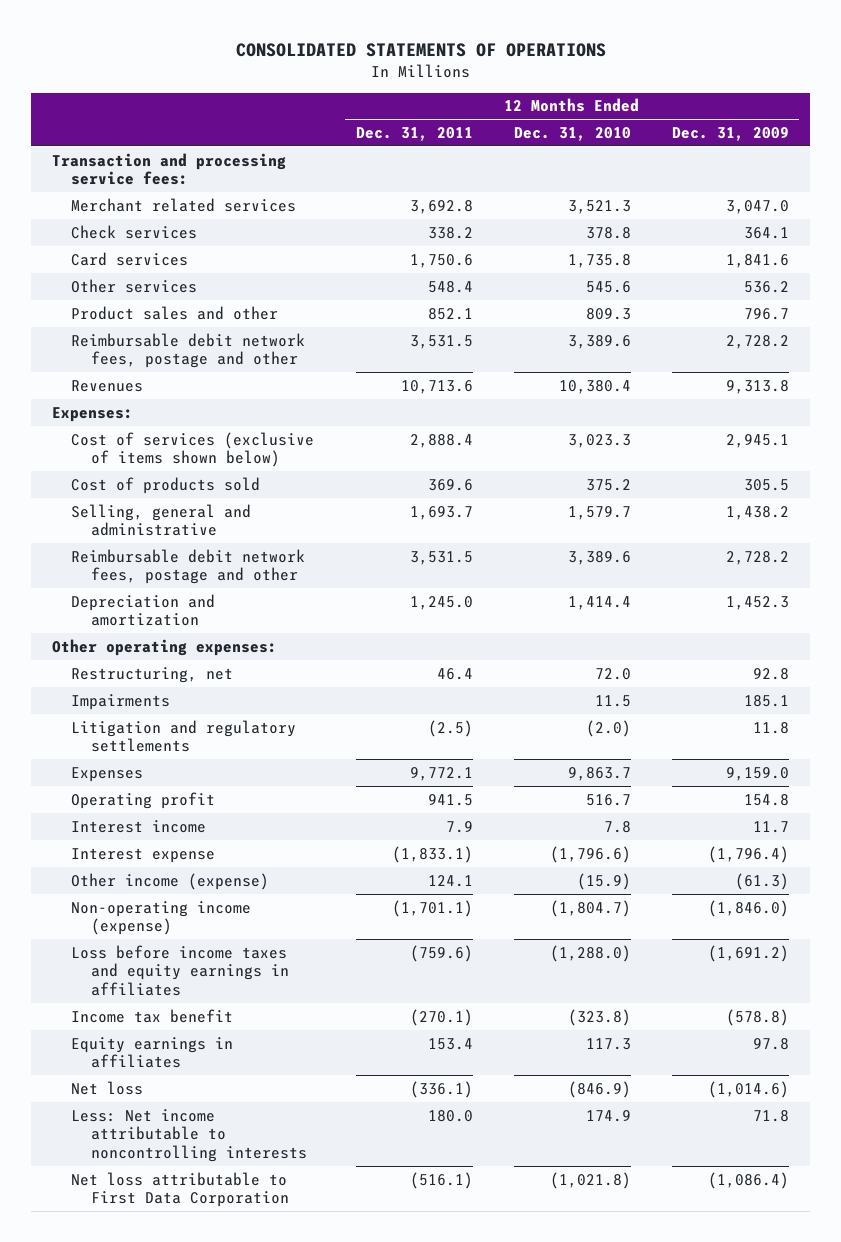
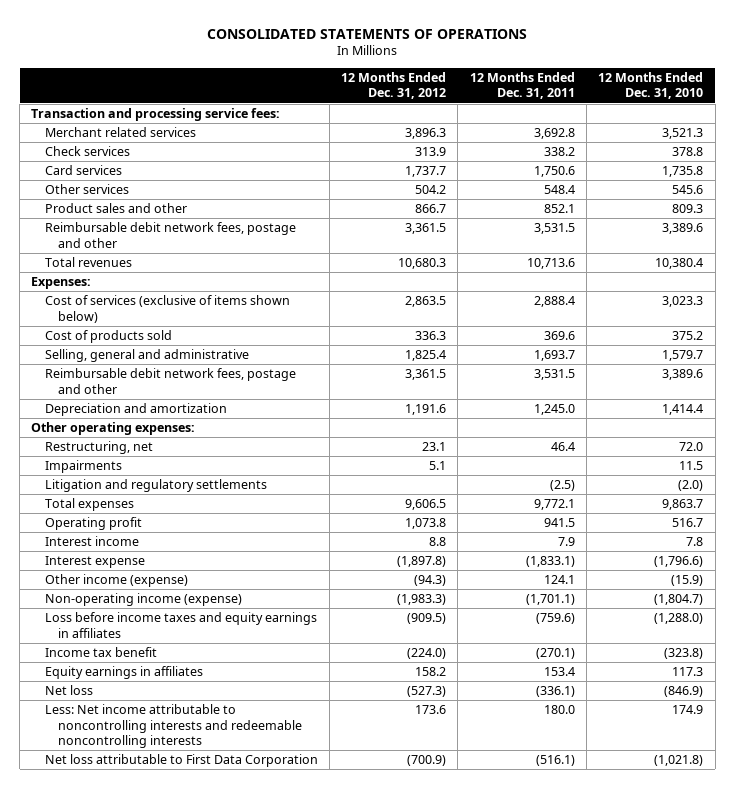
[672,127,790,142] Dec. 31, 2009 -> none
none -> [341,71,447,100] 12 Months Ended Dec. 31, 2012
[71,379,144,392] Revenues -> [44,257,132,268] Total revenues
[71,766,144,782] Expenses -> [44,498,134,512] Total expenses
[71,1108,307,1163] Less: Net income attributable to noncontrolling interests -> [44,704,302,749] Less: Net income attributable to noncontrolling interests and redeemable noncontrolling interests

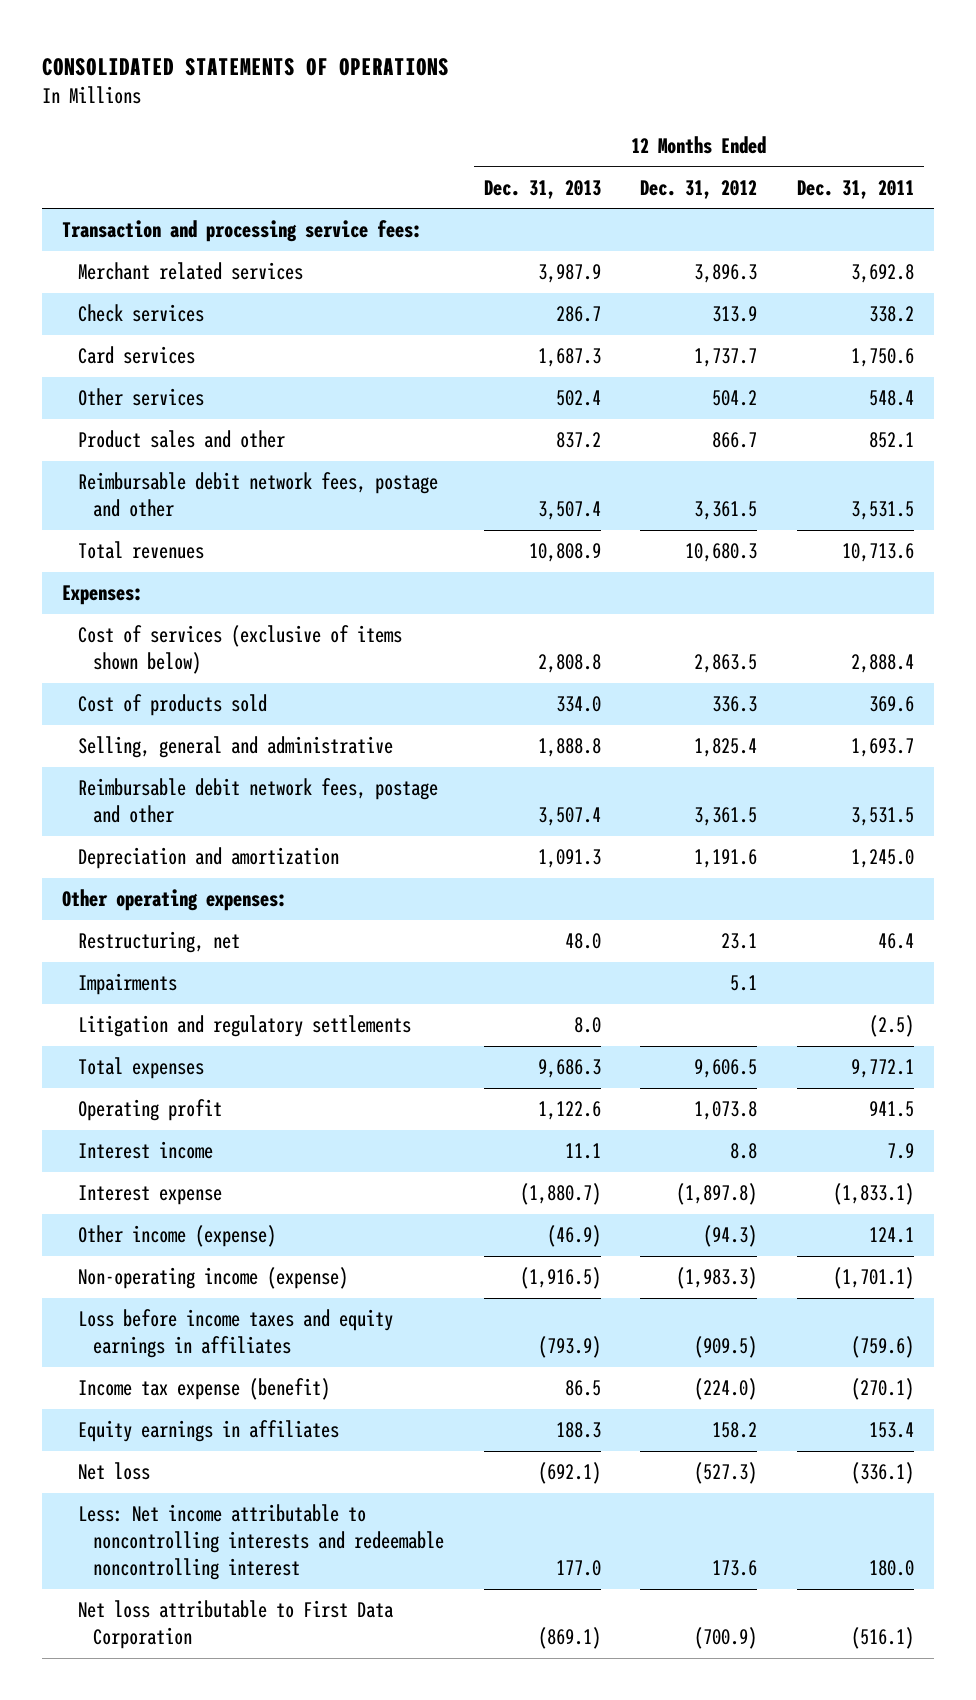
[598,71,704,100] 12 Months Ended Dec. 31, 2010 -> none
none -> [483,179,601,199] Dec. 31, 2013
[44,647,157,658] Income tax benefit -> [77,1378,330,1401] Income tax expense (benefit)
[44,704,302,749] Less: Net income attributable to noncontrolling interests and redeemable noncontrolling interests -> [77,1504,444,1580] Less: Net income attributable to noncontrolling interests and redeemable noncontrolling interest

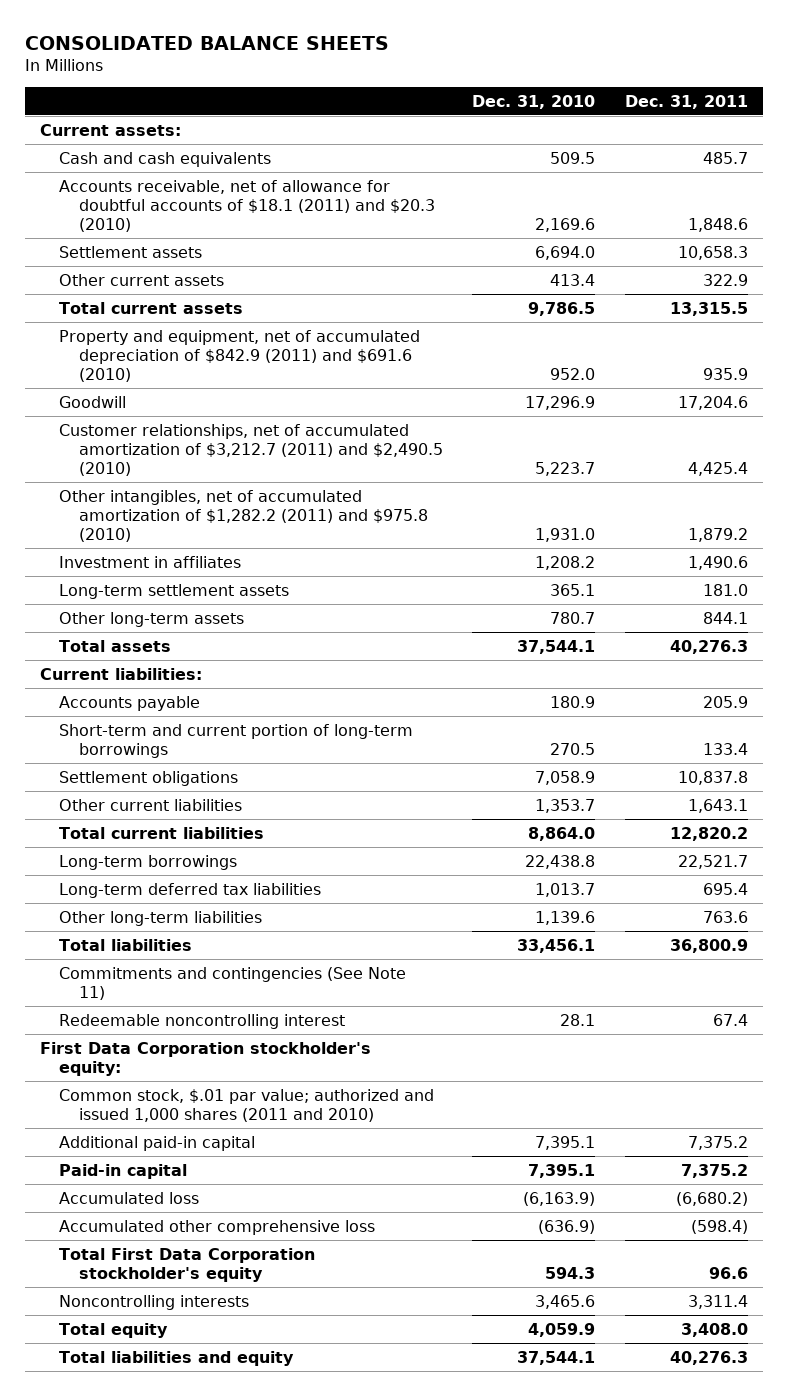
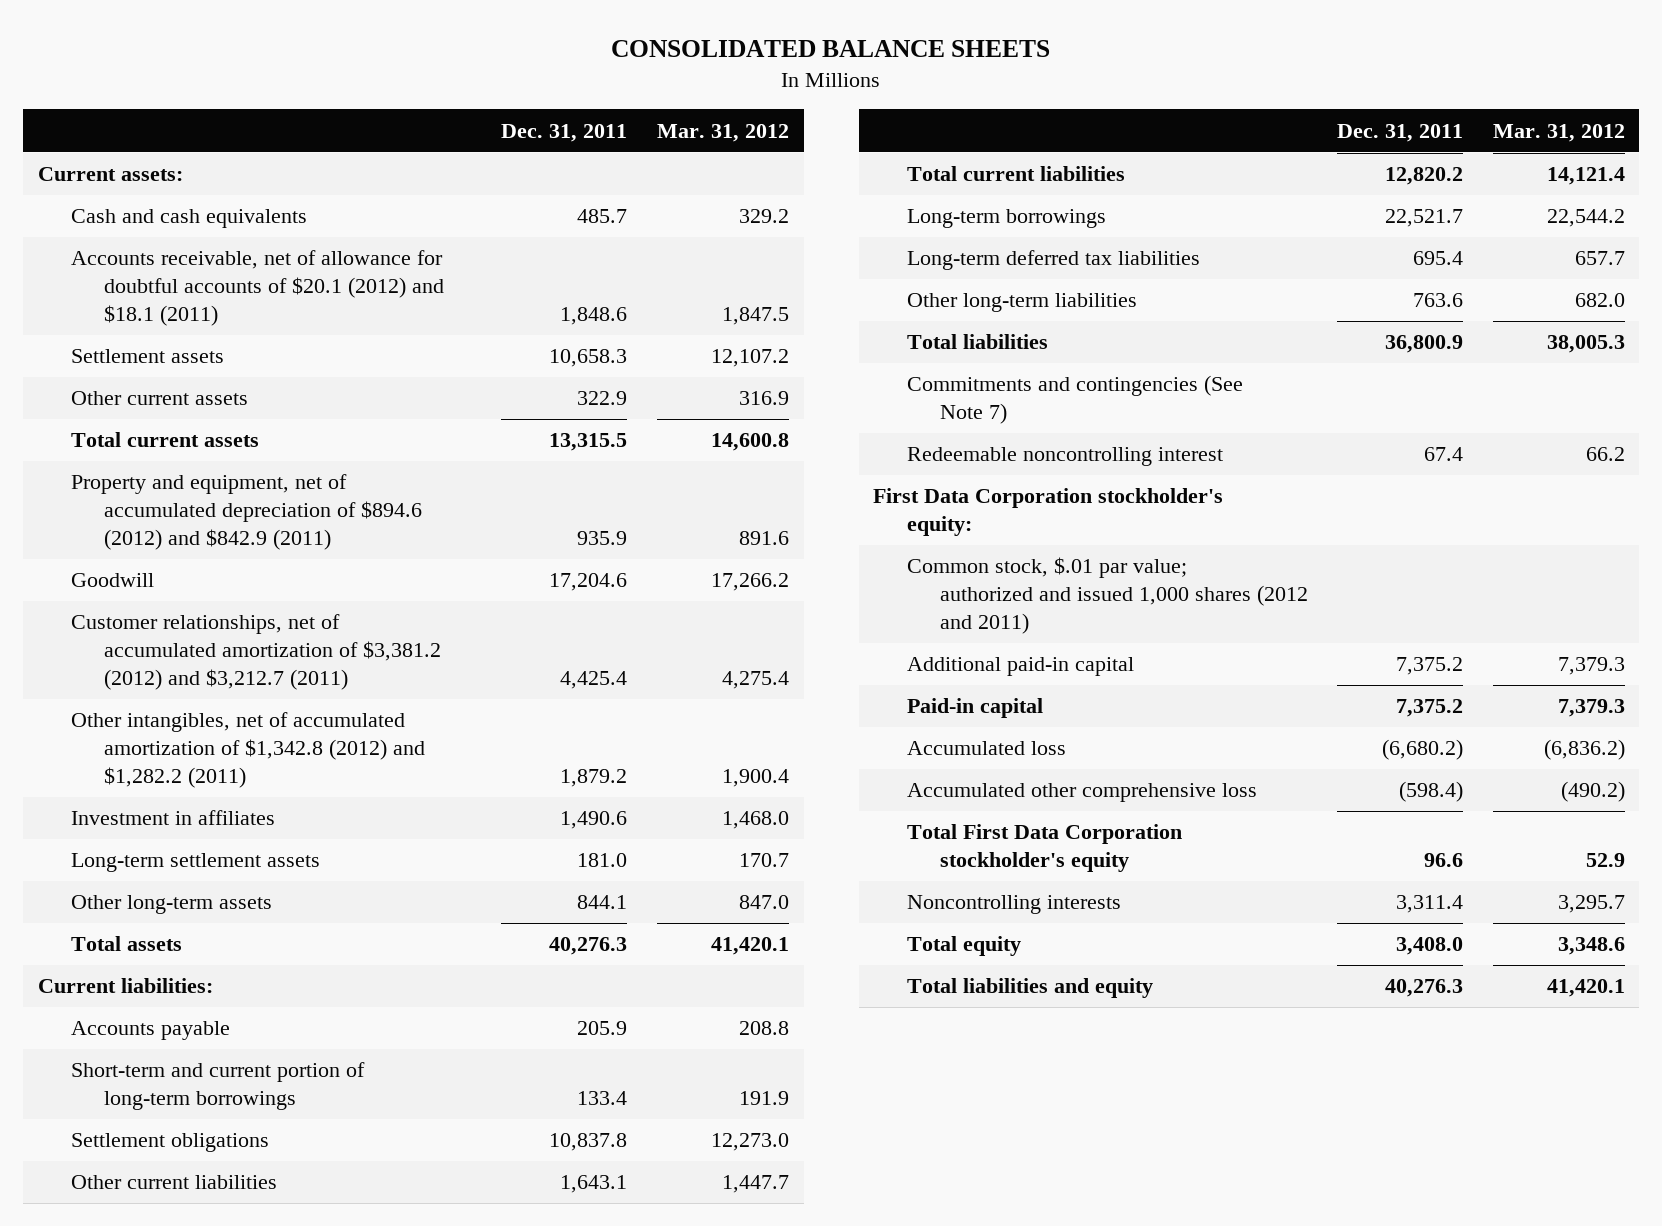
[472,94,596,109] Dec. 31, 2010 -> none
none -> [656,123,789,142] Mar. 31, 2012
[59,179,435,233] Accounts receivable, net of allowance for doubtful accounts of $18.1 (2011) and $20.3 (2010) -> [70,250,445,326] Accounts receivable, net of allowance for doubtful accounts of $20.1 (2012) and $18.1 (2011)
[59,329,421,383] Property and equipment, net of accumulated depreciation of $842.9 (2011) and $691.6 (2010) -> [70,474,423,550] Property and equipment, net of accumulated depreciation of $894.6 (2012) and $842.9 (2011)
[59,423,443,477] Customer relationships, net of accumulated amortization of $3,212.7 (2011) and $2,490.5 (2010) -> [70,614,442,690] Customer relationships, net of accumulated amortization of $3,381.2 (2012) and $3,212.7 (2011)
[59,489,428,543] Other intangibles, net of accumulated amortization of $1,282.2 (2011) and $975.8 (2010) -> [70,712,426,788] Other intangibles, net of accumulated amortization of $1,342.8 (2012) and $1,282.2 (2011)
[59,966,407,1000] Commitments and contingencies (See Note 11) -> [906,375,1243,425] Commitments and contingencies (See Note 7)
[59,1088,435,1122] Common stock, $.01 par value; authorized and issued 1,000 shares (2011 and 2010) -> [906,557,1308,634] Common stock, $.01 par value; authorized and issued 1,000 shares (2012 and 2011)

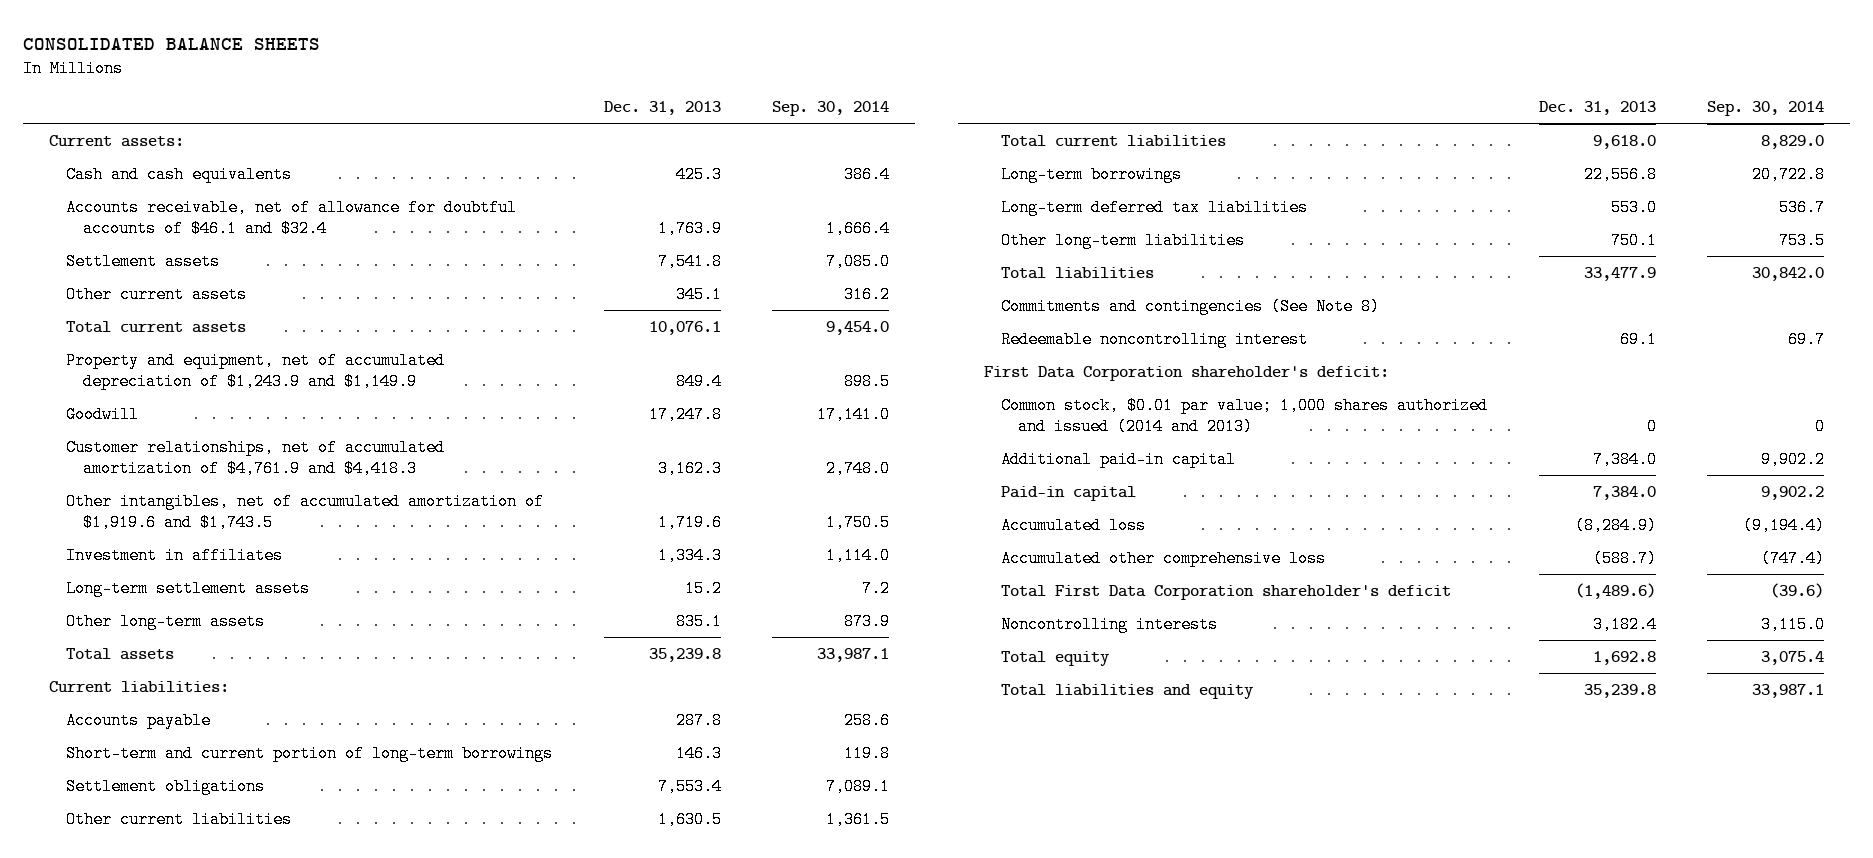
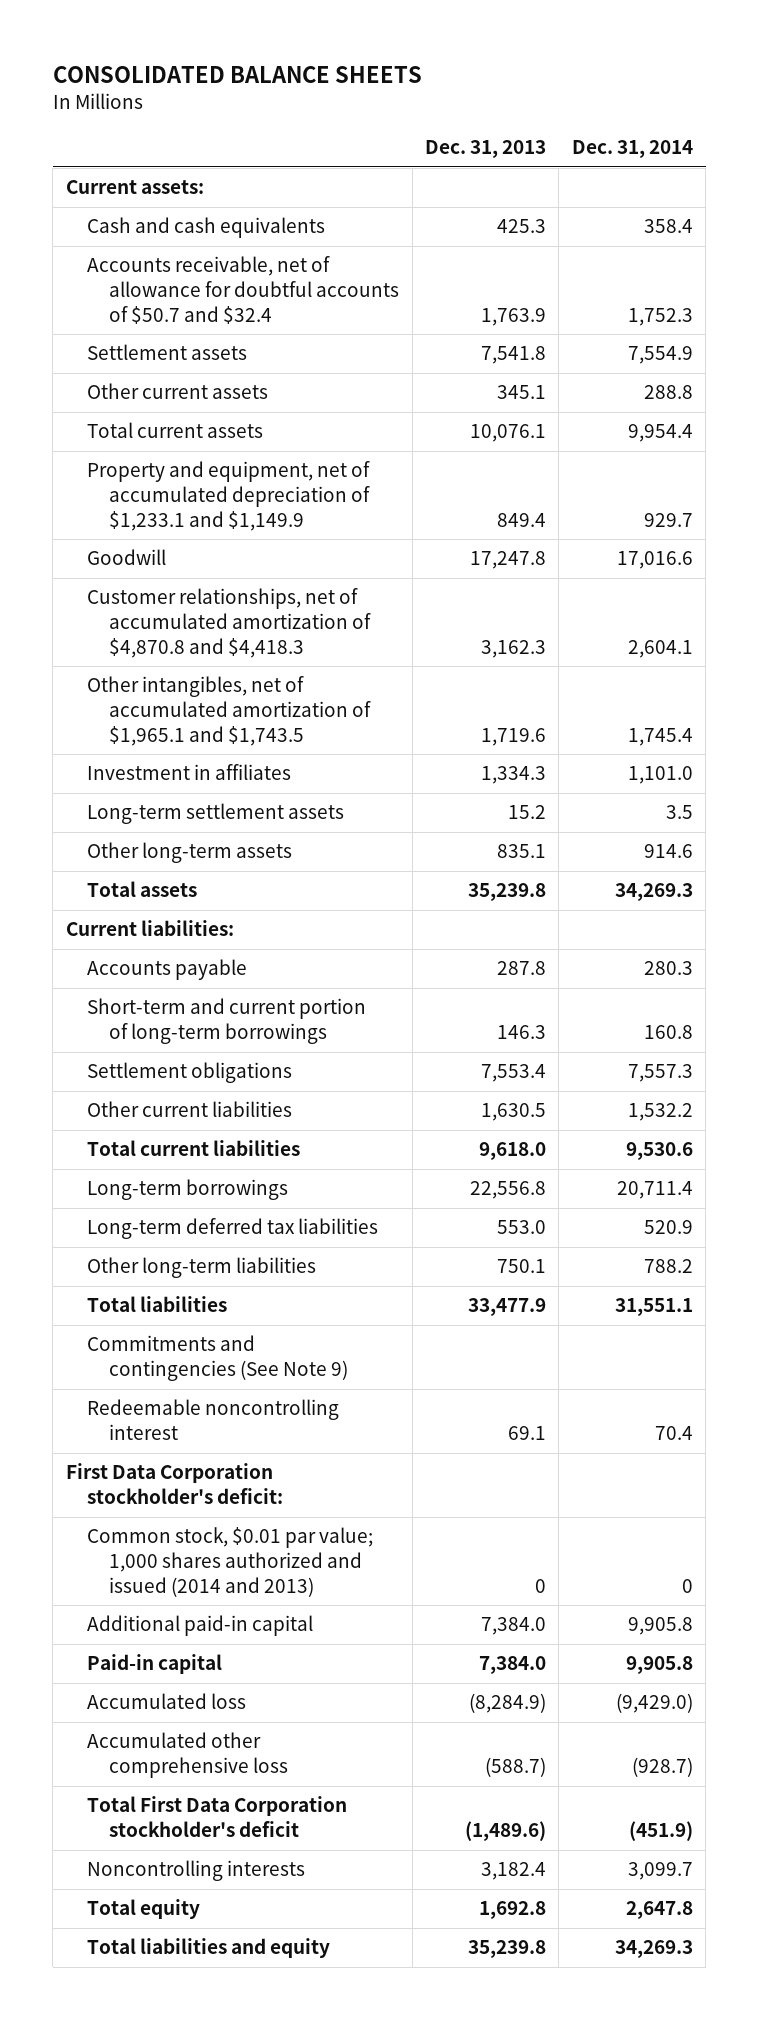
[772,101,890,117] Sep. 30, 2014 -> none
none -> [571,140,693,159] Dec. 31, 2014
[66,198,518,238] Accounts receivable, net of allowance for doubtful accounts of $46.1 and $32.4 -> [87,256,400,324] Accounts receivable, net of allowance for doubtful accounts of $50.7 and $32.4
[66,351,446,391] Property and equipment, net of accumulated depreciation of $1,243.9 and $1,149.9 -> [87,461,371,531] Property and equipment, net of accumulated depreciation of $1,233.1 and $1,149.9
[66,438,446,478] Customer relationships, net of accumulated amortization of $4,761.9 and $4,418.3 -> [87,588,372,658] Customer relationships, net of accumulated amortization of $4,870.8 and $4,418.3
[66,492,545,532] Other intangibles, net of accumulated amortization of $1,919.6 and $1,743.5 -> [87,676,372,746] Other intangibles, net of accumulated amortization of $1,965.1 and $1,743.5
[1001,297,1381,315] Commitments and contingencies (See Note 8) -> [87,1335,349,1382] Commitments and contingencies (See Note 9)
[983,365,1389,381] First Data Corporation shareholder's deficit: -> [65,1463,284,1505] First Data Corporation stockholder's deficit:
[1001,584,1452,600] Total First Data Corporation shareholder's deficit -> [87,1796,348,1838] Total First Data Corporation stockholder's deficit

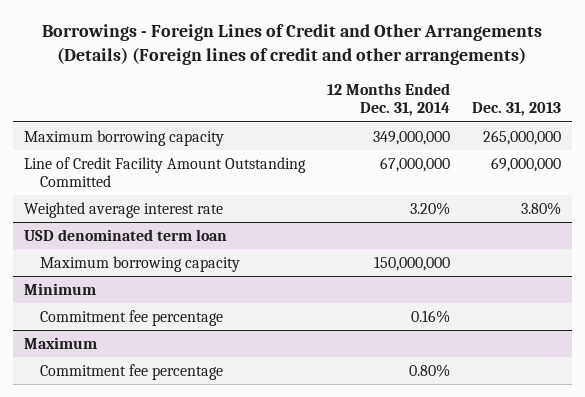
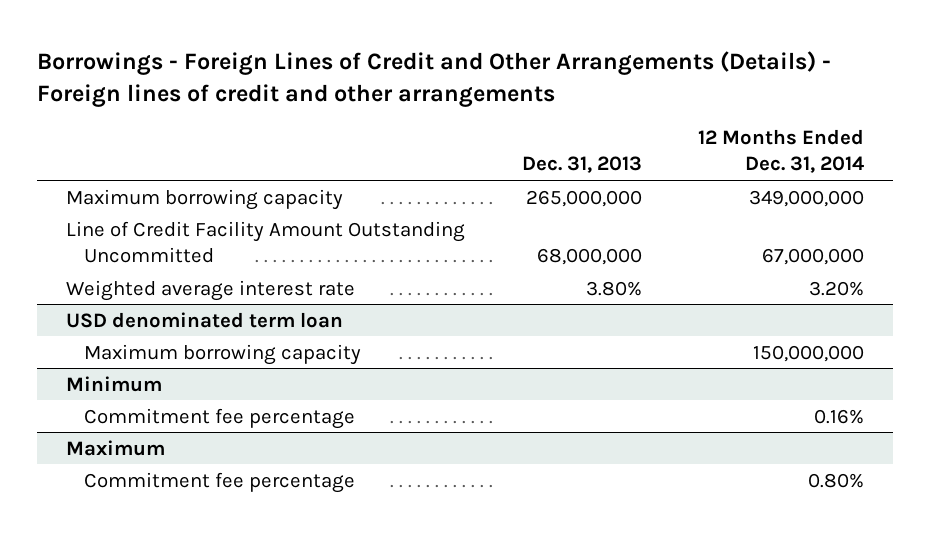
[42,23,543,66] Borrowings - Foreign Lines of Credit and Other Arrangements (Details) (Foreign lines of credit and other arrangements) -> [37,51,832,107] Borrowings - Foreign Lines of Credit and Other Arrangements (Details) - Foreign lines of credit and other arrangements
[23,156,306,187] Line of Credit Facility Amount Outstanding Committed -> [65,220,465,263] Line of Credit Facility Amount Outstanding Uncommitted
[490,156,561,172] 69,000,000 -> [536,247,642,265] 68,000,000

